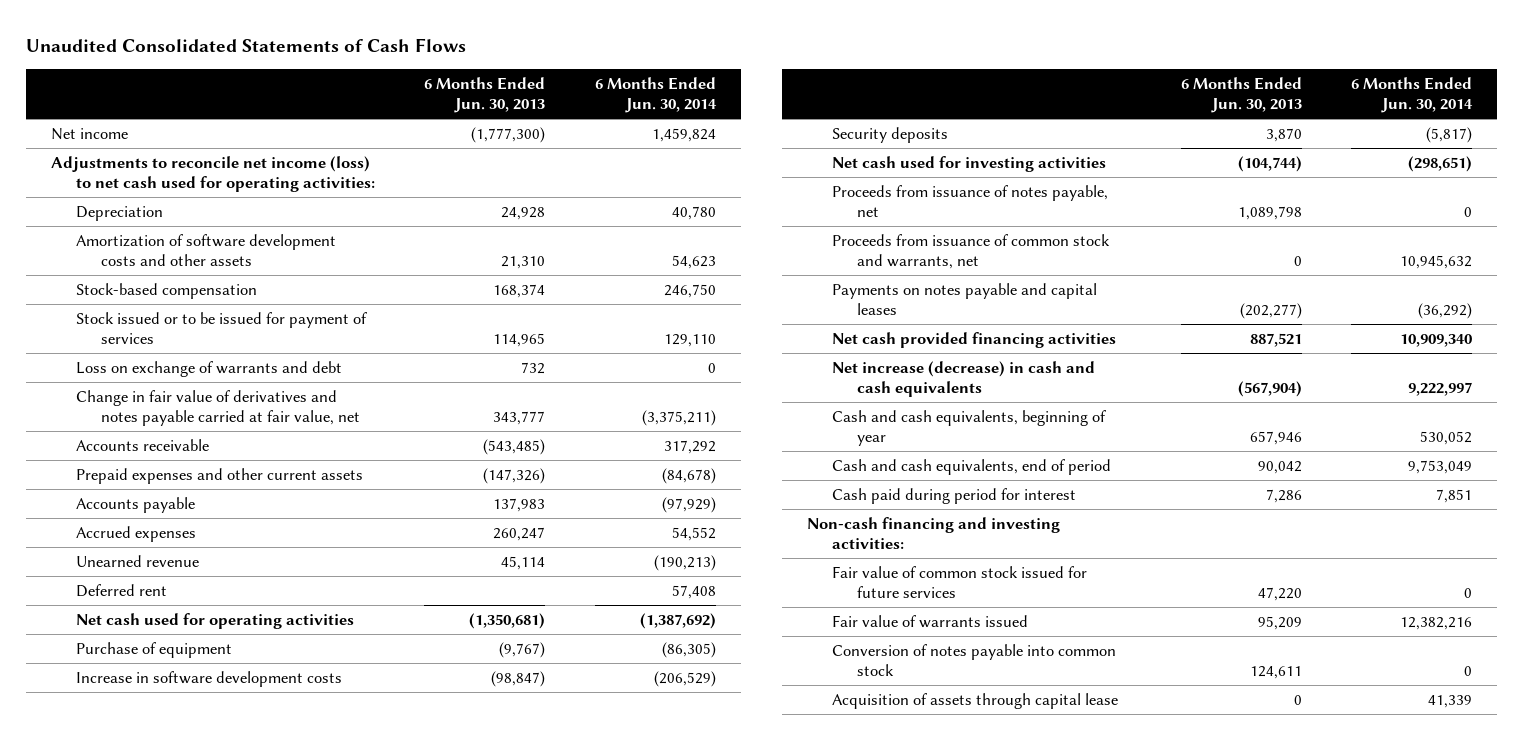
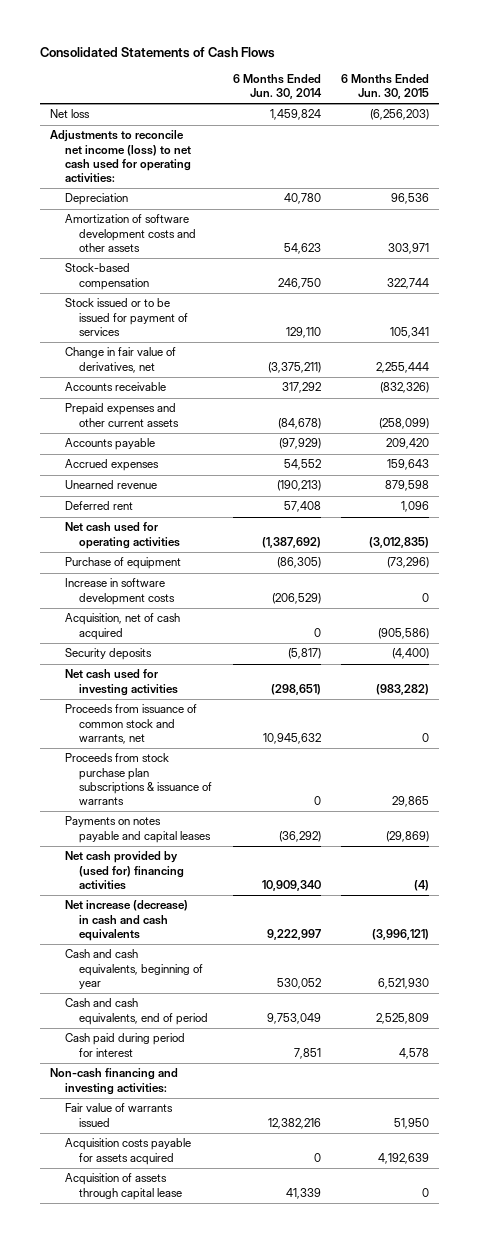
[26,38,467,53] Unaudited Consolidated Statements of Cash Flows -> [39,47,275,59] Consolidated Statements of Cash Flows
[424,76,546,114] 6 Months Ended Jun. 30, 2013 -> none
none -> [341,73,430,100] 6 Months Ended Jun. 30, 2015
[51,127,129,140] Net income -> [49,109,90,119] Net loss
[75,360,342,377] Loss on exchange of warrants and debt -> none
[75,389,360,427] Change in fair value of derivatives and notes payable carried at fair value, net -> [64,347,176,373] Change in fair value of derivatives, net
none -> [64,613,180,640] Acquisition, net of cash acquired
[832,184,1109,218] Proceeds from issuance of notes payable, net -> none
none -> [64,753,213,806] Proceeds from stock purchase plan subscriptions & issuance of warrants
[832,331,1117,348] Net cash provided financing activities -> [64,851,185,891] Net cash provided by (used for) financing activities
[832,565,1088,599] Fair value of common stock issued for future services -> none
[832,643,1117,677] Conversion of notes payable into common stock -> none
none -> [64,1138,191,1165] Acquisition costs payable for assets acquired

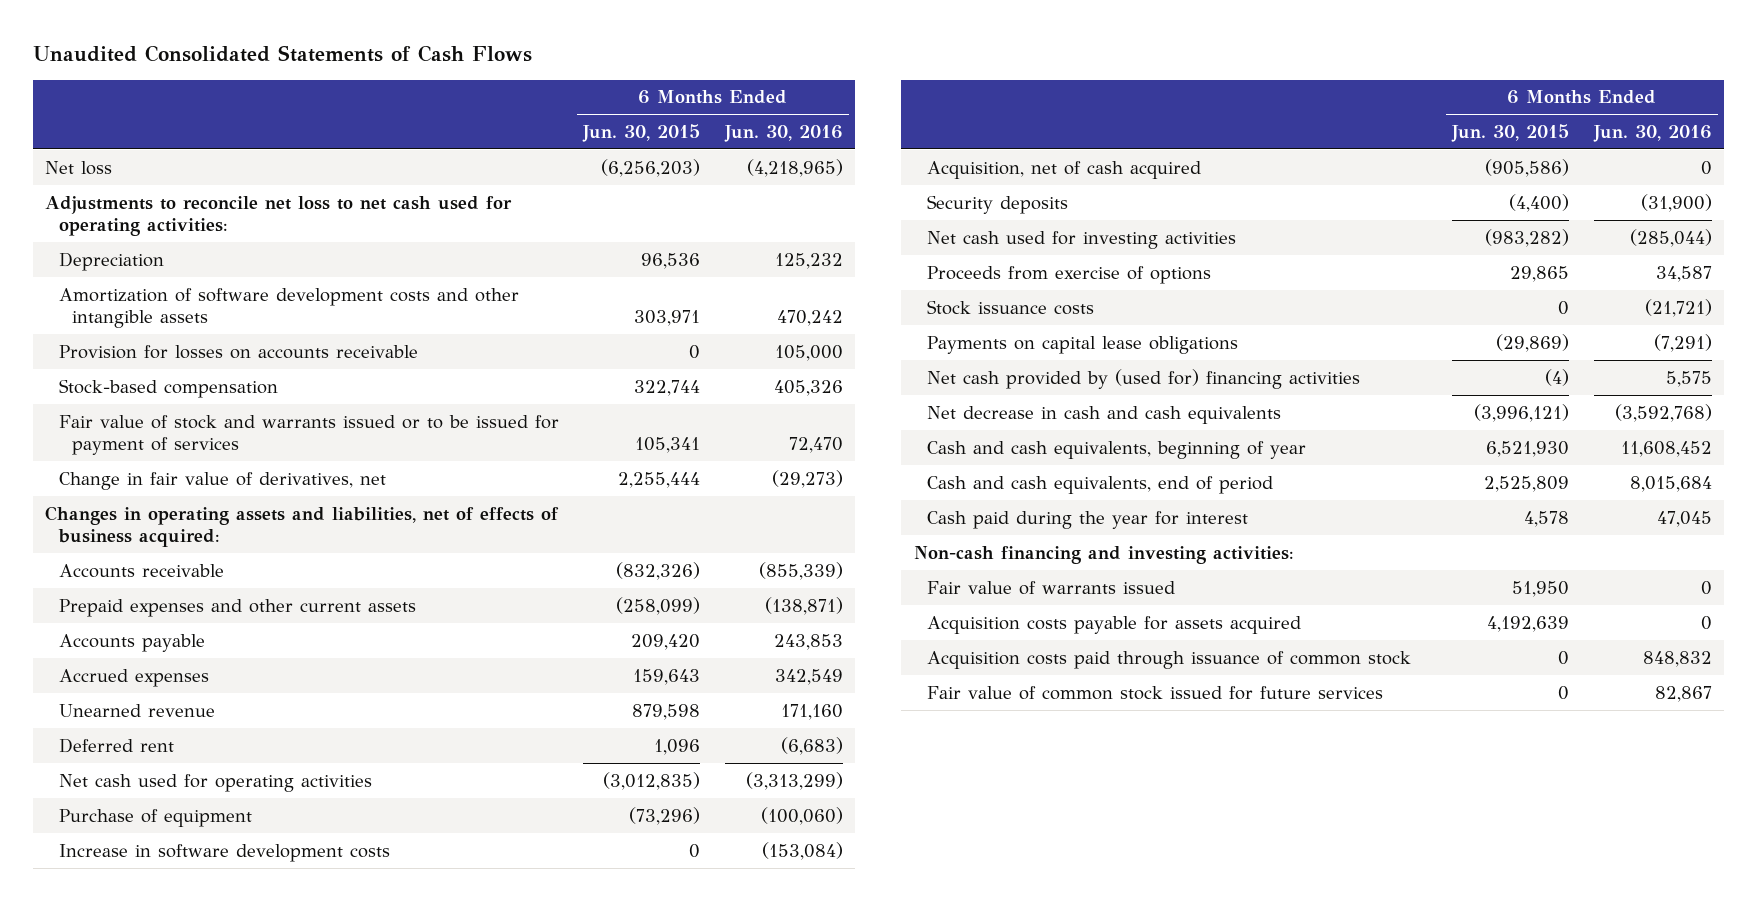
[39,47,275,59] Consolidated Statements of Cash Flows -> [32,45,532,63] Unaudited Consolidated Statements of Cash Flows
[232,73,322,100] 6 Months Ended Jun. 30, 2014 -> none
none -> [723,125,843,143] Jun. 30, 2016
[49,130,191,184] Adjustments to reconcile net income (loss) to net cash used for operating activities: -> [44,195,512,237] Adjustments to reconcile net loss to net cash used for operating activities:
[64,214,197,253] Amortization of software development costs and other assets -> [58,287,519,329] Amortization of software development costs and other intangible assets
none -> [58,344,418,359] Provision for losses on accounts receivable
[64,298,189,337] Stock issued or to be issued for payment of services -> [58,414,559,456] Fair value of stock and warrants issued or to be issued for payment of services
none -> [44,505,559,548] Changes in operating assets and liabilities, net of effects of business acquired:
[64,704,197,745] Proceeds from issuance of common stock and warrants, net -> none
[64,753,213,806] Proceeds from stock purchase plan subscriptions & issuance of warrants -> [927,265,1212,284] Proceeds from exercise of options
none -> [927,299,1095,315] Stock issuance costs
[64,816,212,843] Payments on notes payable and capital leases -> [927,335,1239,354] Payments on capital lease obligations
[64,900,188,942] Net increase (decrease) in cash and cash equivalents -> [927,405,1282,424] Net decrease in cash and cash equivalents
[64,1033,185,1057] Cash paid during period for interest -> [927,510,1249,529] Cash paid during the year for interest
[64,1173,183,1200] Acquisition of assets through capital lease -> none
none -> [927,650,1412,669] Acquisition costs paid through issuance of common stock
none -> [927,685,1384,700] Fair value of common stock issued for future services

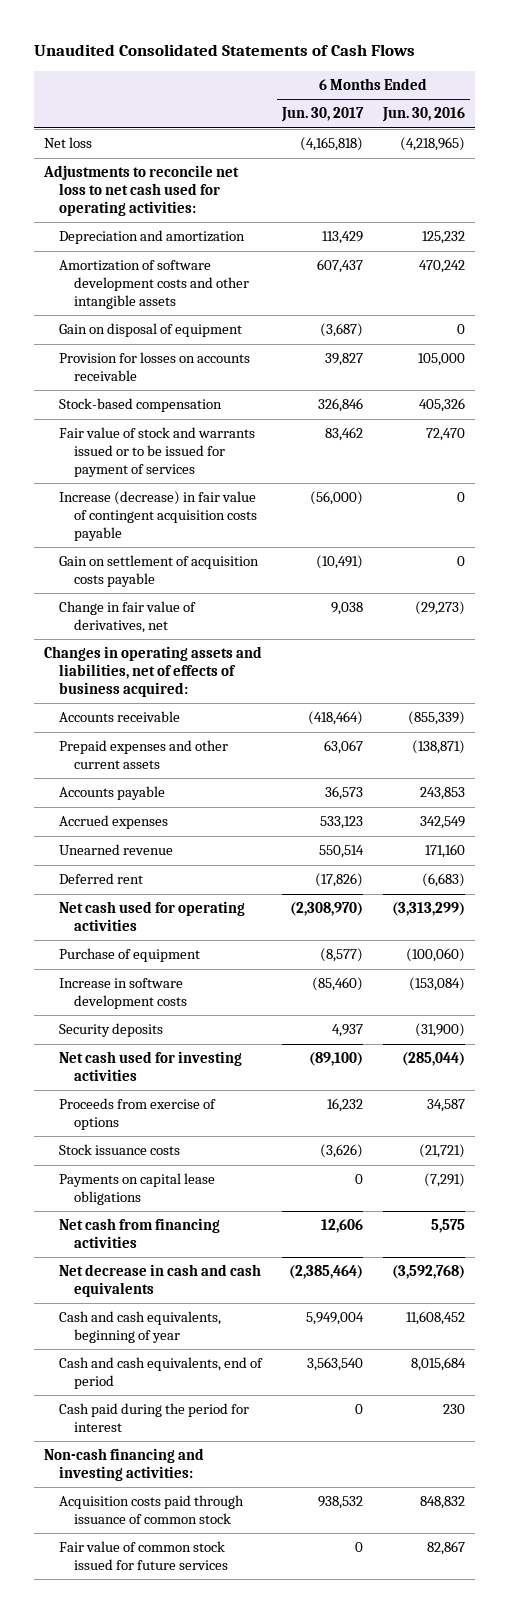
[582,124,701,143] Jun. 30, 2015 -> none
none -> [280,107,364,123] Jun. 30, 2017
[58,251,164,271] Depreciation -> [58,230,245,245] Depreciation and amortization
none -> [58,323,242,338] Gain on disposal of equipment
none -> [58,491,257,541] Increase (decrease) in fair value of contingent acquisition costs payable
none -> [58,555,259,588] Gain on settlement of acquisition costs payable
[927,160,1202,179] Acquisition, net of cash acquired -> none
[927,368,1361,389] Net cash provided by (used for) financing activities -> [58,1218,220,1249] Net cash from financing activities
[927,510,1249,529] Cash paid during the year for interest -> [58,1403,249,1433] Cash paid during the period for interest
[1656,510,1712,527] 47,045 -> [442,1404,465,1415] 230
[927,580,1176,595] Fair value of warrants issued -> none
[927,615,1302,634] Acquisition costs payable for assets acquired -> none

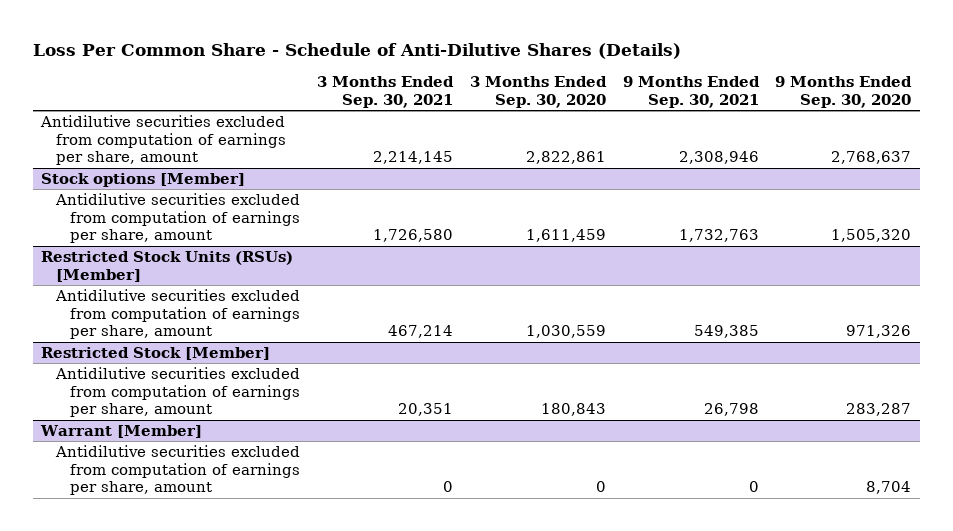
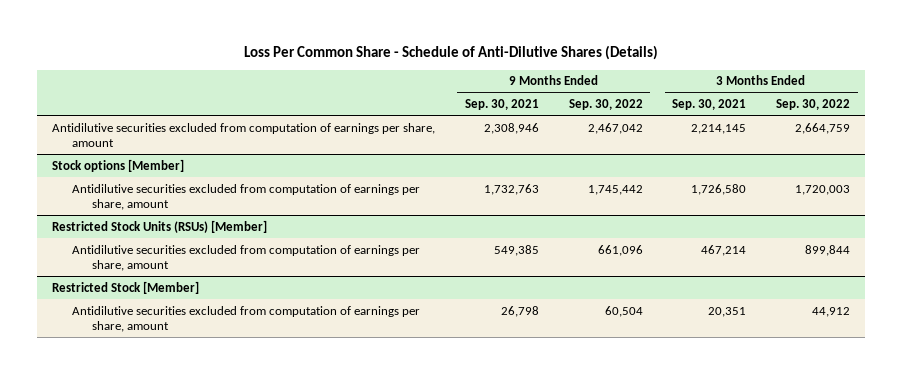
[469,76,607,108] 3 Months Ended Sep. 30, 2020 -> none
[775,76,913,108] 9 Months Ended Sep. 30, 2020 -> none
none -> [568,99,643,111] Sep. 30, 2022
none -> [776,99,851,111] Sep. 30, 2022
[40,425,203,439] Warrant [Member] -> none
[54,445,301,496] Antidilutive securities excluded from computation of earnings per share, amount -> none

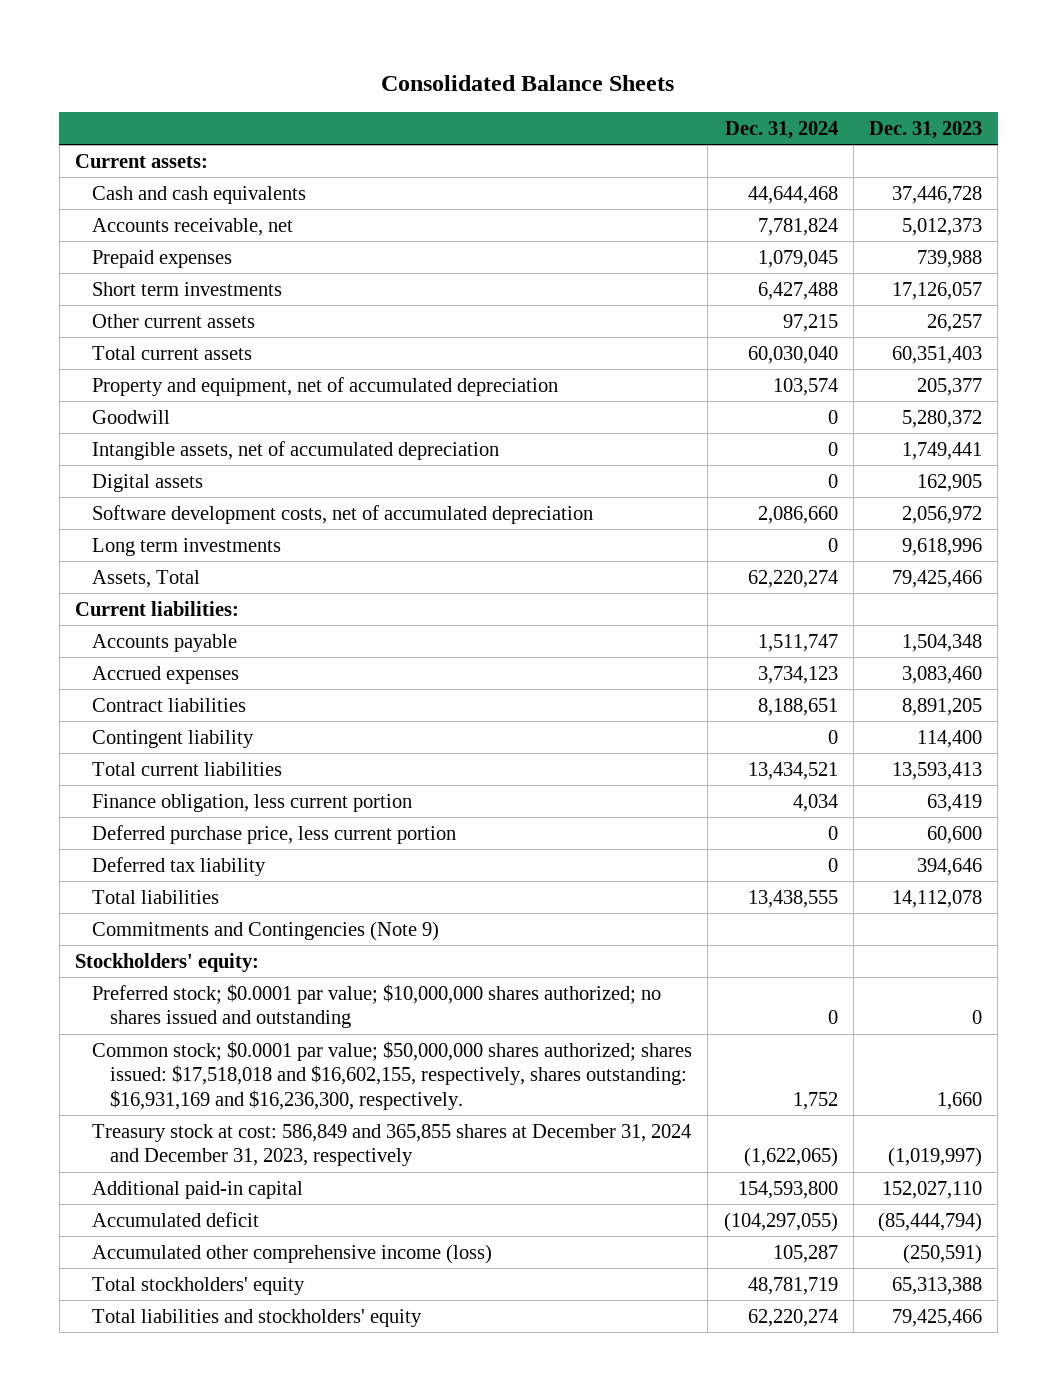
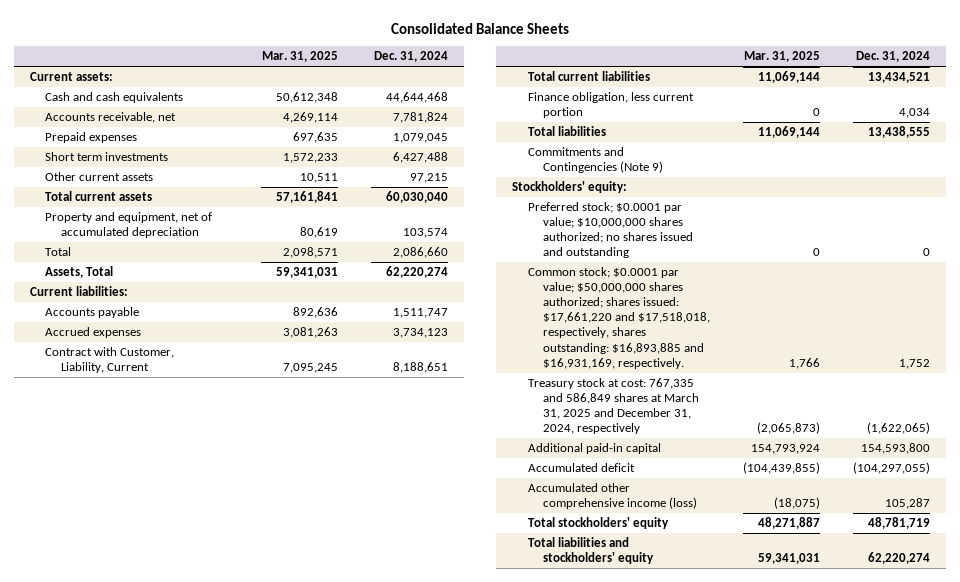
[869,121,983,140] Dec. 31, 2023 -> none
none -> [261,51,338,63] Mar. 31, 2025
[92,409,171,424] Goodwill -> none
[92,440,500,460] Intangible assets, net of accumulated depreciation -> none
[92,473,204,492] Digital assets -> none
[92,537,282,556] Long term investments -> none
[92,504,594,524] Software development costs, net of accumulated depreciation -> [45,247,72,257] Total
[92,729,255,748] Contingent liability -> none
[92,697,247,712] Contract liabilities -> [45,347,175,374] Contract with Customer, Liability, Current
[92,824,457,844] Deferred purchase price, less current portion -> none
[92,856,267,876] Deferred tax liability -> none
[92,1040,693,1110] Common stock; $0.0001 par value; $50,000,000 shares authorized; shares issued: $17,518,018 and $16,602,155, respectively, shares outstanding: $16,931,169 and $16,236,300, respectively. -> [527,267,710,369] Common stock; $0.0001 par value; $50,000,000 shares authorized; shares issued: $17,661,220 and $17,518,018, respectively, shares outstanding: $16,893,885 and $16,931,169, respectively.
[92,1123,692,1167] Treasury stock at cost: 586,849 and 365,855 shares at December 31, 2024 and December 31, 2023, respectively -> [527,378,699,435] Treasury stock at cost: 767,335 and 586,849 shares at March 31, 2025 and December 31, 2024, respectively

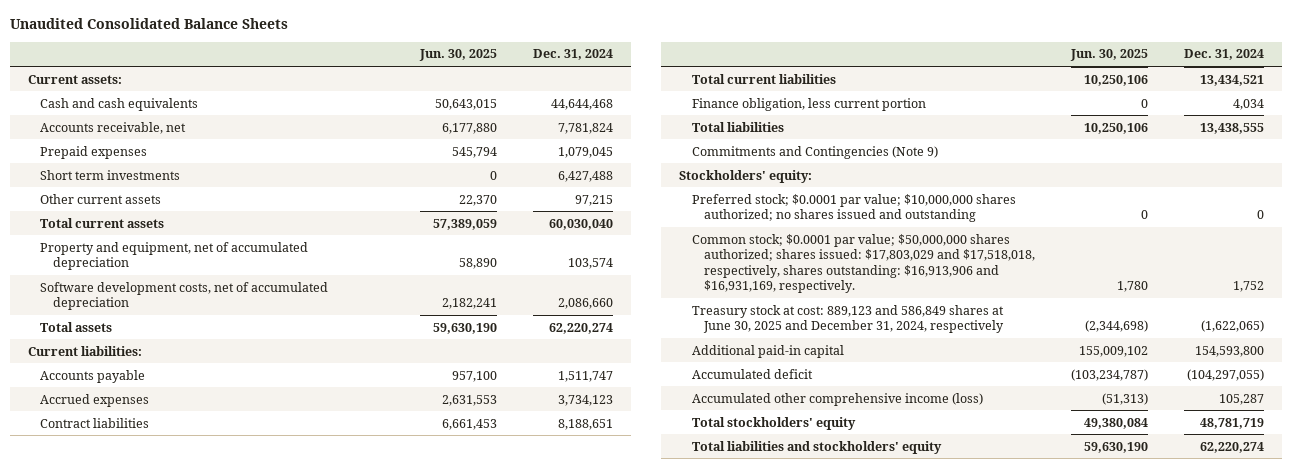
[391,22,570,34] Consolidated Balance Sheets -> [10,18,289,30] Unaudited Consolidated Balance Sheets
[261,51,338,63] Mar. 31, 2025 -> none
none -> [418,49,497,62] Jun. 30, 2025
[45,247,72,257] Total -> [40,281,329,311] Software development costs, net of accumulated depreciation
[45,266,114,279] Assets, Total -> [40,321,113,332] Total assets
[45,347,175,374] Contract with Customer, Liability, Current -> [40,417,150,428] Contract liabilities
[527,267,710,369] Common stock; $0.0001 par value; $50,000,000 shares authorized; shares issued: $17,661,220 and $17,518,018, respectively, shares outstanding: $16,893,885 and $16,931,169, respectively. -> [691,233,1035,293] Common stock; $0.0001 par value; $50,000,000 shares authorized; shares issued: $17,803,029 and $17,518,018, respectively, shares outstanding: $16,913,906 and $16,931,169, respectively.
[527,378,699,435] Treasury stock at cost: 767,335 and 586,849 shares at March 31, 2025 and December 31, 2024, respectively -> [691,304,1004,334] Treasury stock at cost: 889,123 and 586,849 shares at June 30, 2025 and December 31, 2024, respectively

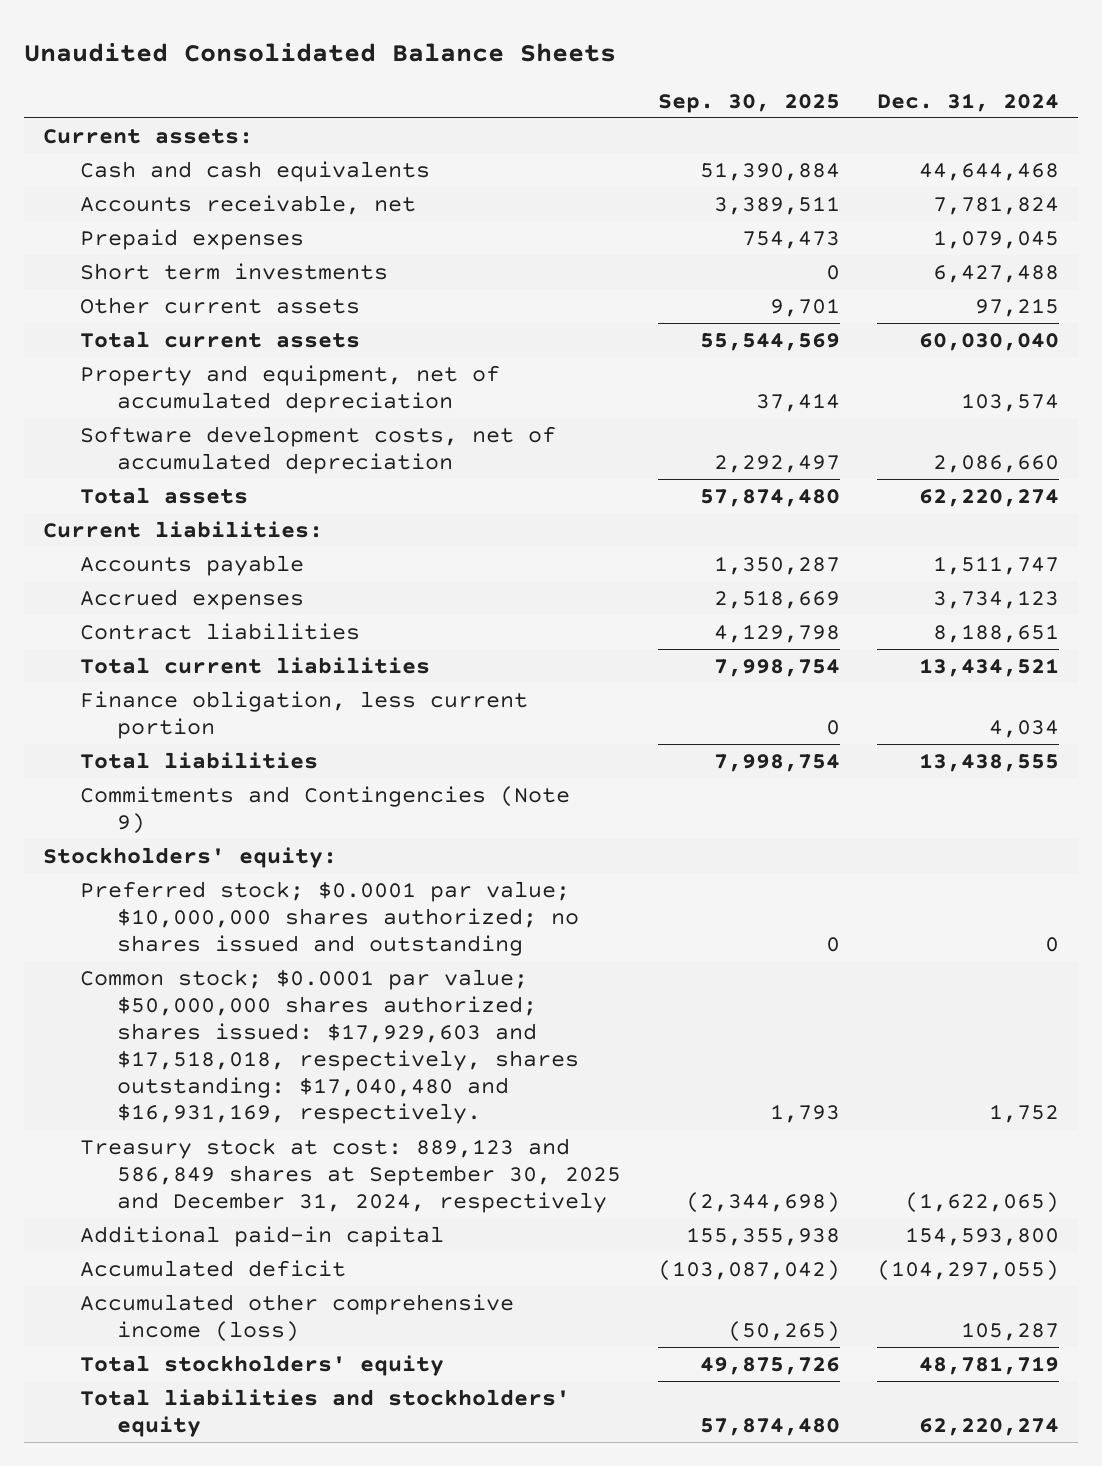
[418,49,497,62] Jun. 30, 2025 -> none
none -> [658,93,841,113] Sep. 30, 2025
[691,233,1035,293] Common stock; $0.0001 par value; $50,000,000 shares authorized; shares issued: $17,803,029 and $17,518,018, respectively, shares outstanding: $16,913,906 and $16,931,169, respectively. -> [80,968,580,1125] Common stock; $0.0001 par value; $50,000,000 shares authorized; shares issued: $17,929,603 and $17,518,018, respectively, shares outstanding: $17,040,480 and $16,931,169, respectively.
[691,304,1004,334] Treasury stock at cost: 889,123 and 586,849 shares at June 30, 2025 and December 31, 2024, respectively -> [80,1137,622,1213] Treasury stock at cost: 889,123 and 586,849 shares at September 30, 2025 and December 31, 2024, respectively

